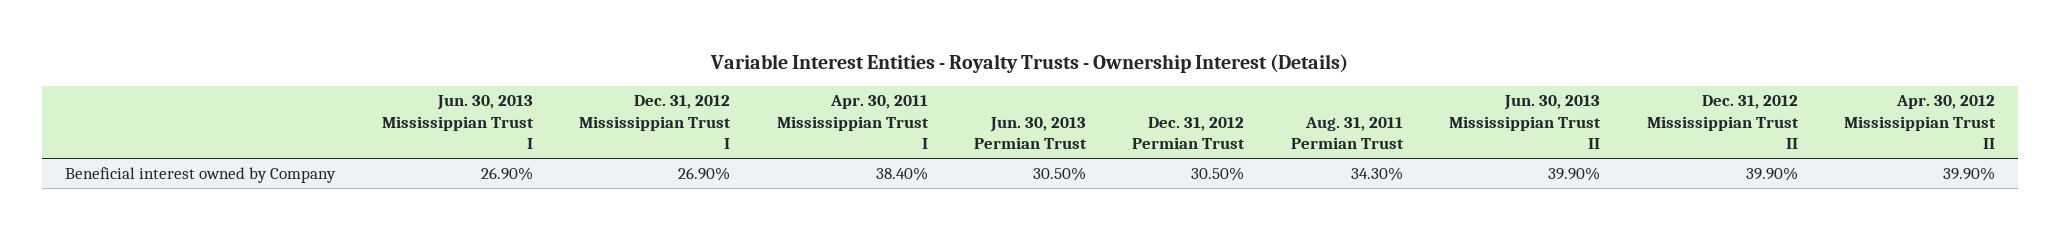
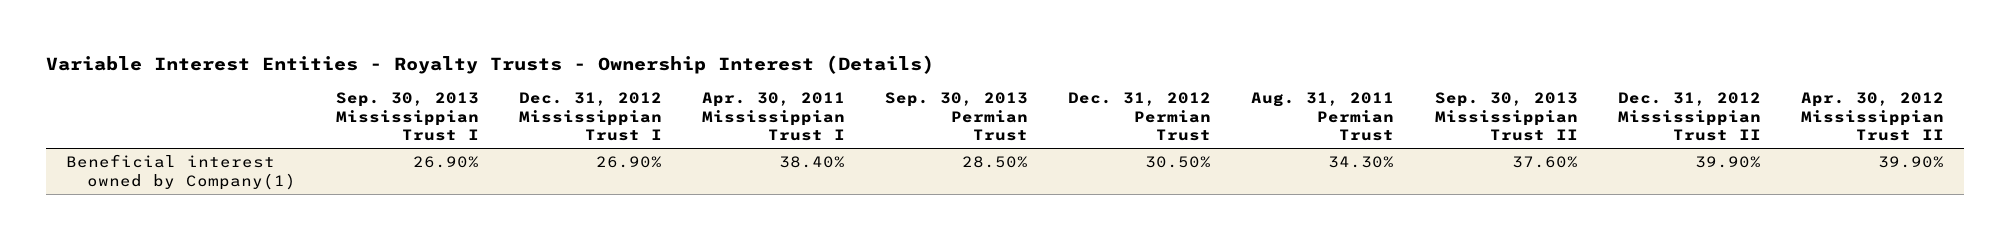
[381,95,534,150] Jun. 30, 2013 Mississippian Trust I -> none
[974,116,1088,150] Jun. 30, 2013 Permian Trust -> none
[1449,95,1602,150] Jun. 30, 2013 Mississippian Trust II -> none
none -> [335,92,479,142] Sep. 30, 2013 Mississippian Trust I
none -> [885,92,1029,142] Sep. 30, 2013 Permian Trust
none -> [1434,92,1578,142] Sep. 30, 2013 Mississippian Trust II
[65,167,337,184] Beneficial interest owned by Company -> [66,154,296,190] Beneficial interest owned by Company(1)

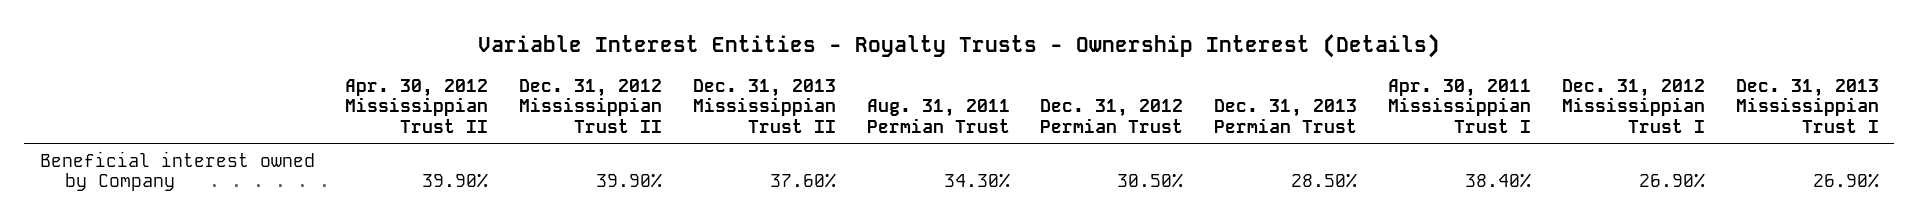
[335,92,479,142] Sep. 30, 2013 Mississippian Trust I -> none
[885,92,1029,142] Sep. 30, 2013 Permian Trust -> none
[1434,92,1578,142] Sep. 30, 2013 Mississippian Trust II -> none
none -> [692,78,836,133] Dec. 31, 2013 Mississippian Trust II
none -> [1214,99,1358,133] Dec. 31, 2013 Permian Trust
none -> [1735,78,1879,133] Dec. 31, 2013 Mississippian Trust I
[66,154,296,190] Beneficial interest owned by Company(1) -> [39,150,315,192] Beneficial interest owned by Company

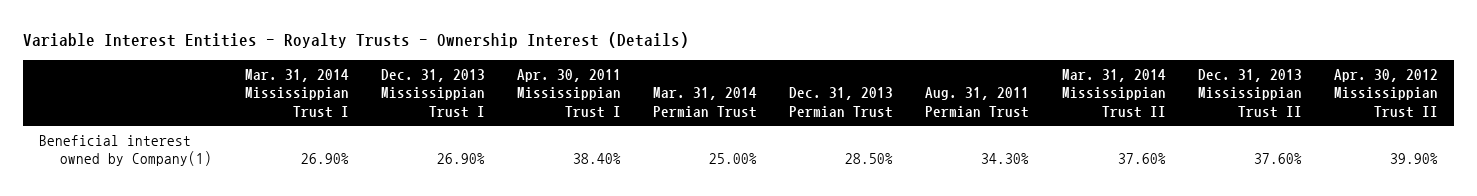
[519,78,663,133] Dec. 31, 2012 Mississippian Trust II -> none
[1040,99,1184,133] Dec. 31, 2012 Permian Trust -> none
[1561,78,1705,133] Dec. 31, 2012 Mississippian Trust I -> none
none -> [244,68,349,118] Mar. 31, 2014 Mississippian Trust I
none -> [653,87,758,118] Mar. 31, 2014 Permian Trust
none -> [1061,68,1166,118] Mar. 31, 2014 Mississippian Trust II
[39,150,315,192] Beneficial interest owned by Company -> [39,135,213,167] Beneficial interest owned by Company(1)

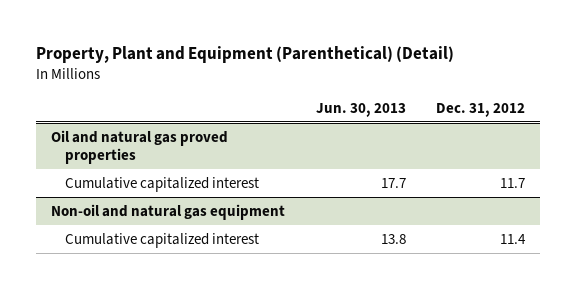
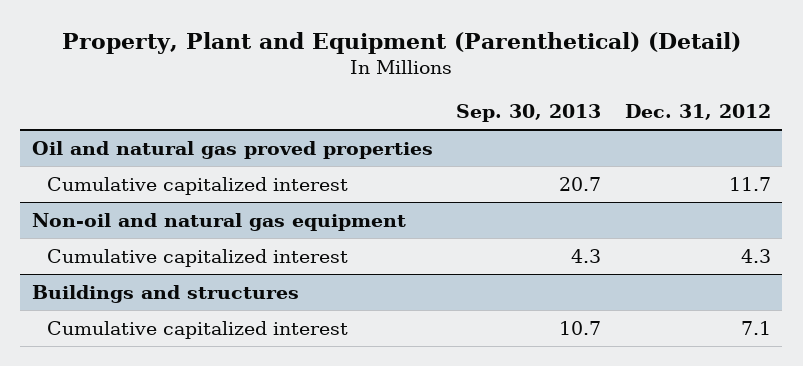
[315,102,406,117] Jun. 30, 2013 -> none
none -> [456,103,602,122] Sep. 30, 2013
[500,234,527,245] 11.4 -> [740,248,771,263] 4.3
none -> [31,284,299,303] Buildings and structures
none -> [47,320,349,339] Cumulative capitalized interest

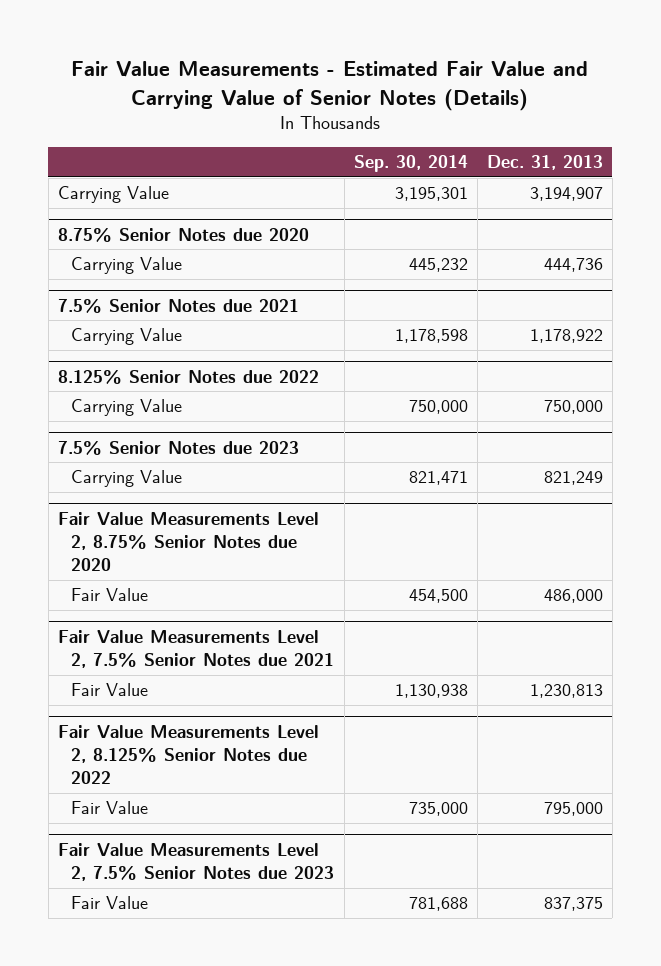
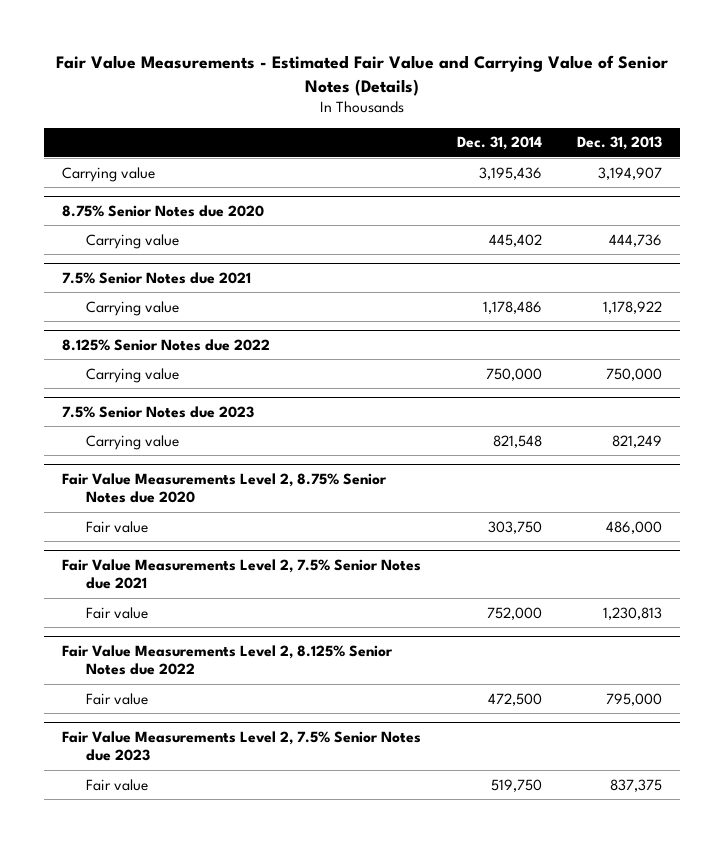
[353,155,468,173] Sep. 30, 2014 -> none
none -> [456,136,542,151] Dec. 31, 2014
[57,186,169,204] Carrying Value -> [62,166,156,182] Carrying value
[71,257,183,275] Carrying Value -> [85,233,179,249] Carrying value
[71,328,183,346] Carrying Value -> [85,300,179,316] Carrying value
[71,399,183,417] Carrying Value -> [85,367,179,383] Carrying value
[71,470,183,488] Carrying Value -> [85,434,179,450] Carrying value
[71,588,149,602] Fair Value -> [85,520,148,533] Fair value
[71,683,149,697] Fair Value -> [85,606,148,619] Fair value
[71,801,149,815] Fair Value -> [85,692,148,705] Fair value
[71,896,149,910] Fair Value -> [85,778,148,791] Fair value

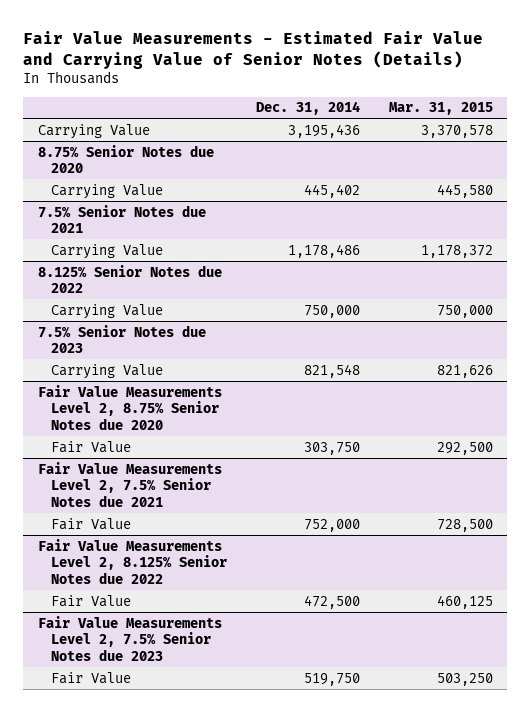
[577,136,663,151] Dec. 31, 2013 -> none
none -> [388,102,493,116] Mar. 31, 2015
[62,166,156,182] Carrying value -> [37,123,150,139] Carrying Value
[85,233,179,249] Carrying value -> [50,183,163,199] Carrying Value
[85,300,179,316] Carrying value -> [50,243,163,259] Carrying Value
[85,367,179,383] Carrying value -> [50,303,163,319] Carrying Value
[85,434,179,450] Carrying value -> [50,363,163,379] Carrying Value
[85,520,148,533] Fair value -> [50,440,131,453] Fair Value
[85,606,148,619] Fair value -> [50,517,131,530] Fair Value
[85,692,148,705] Fair value -> [50,594,131,607] Fair Value
[85,778,148,791] Fair value -> [50,671,131,684] Fair Value

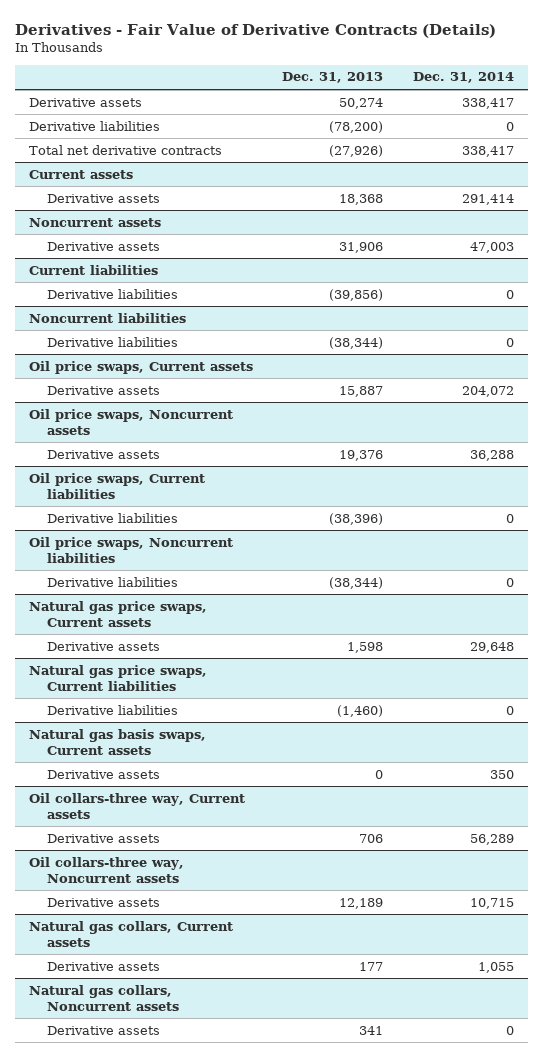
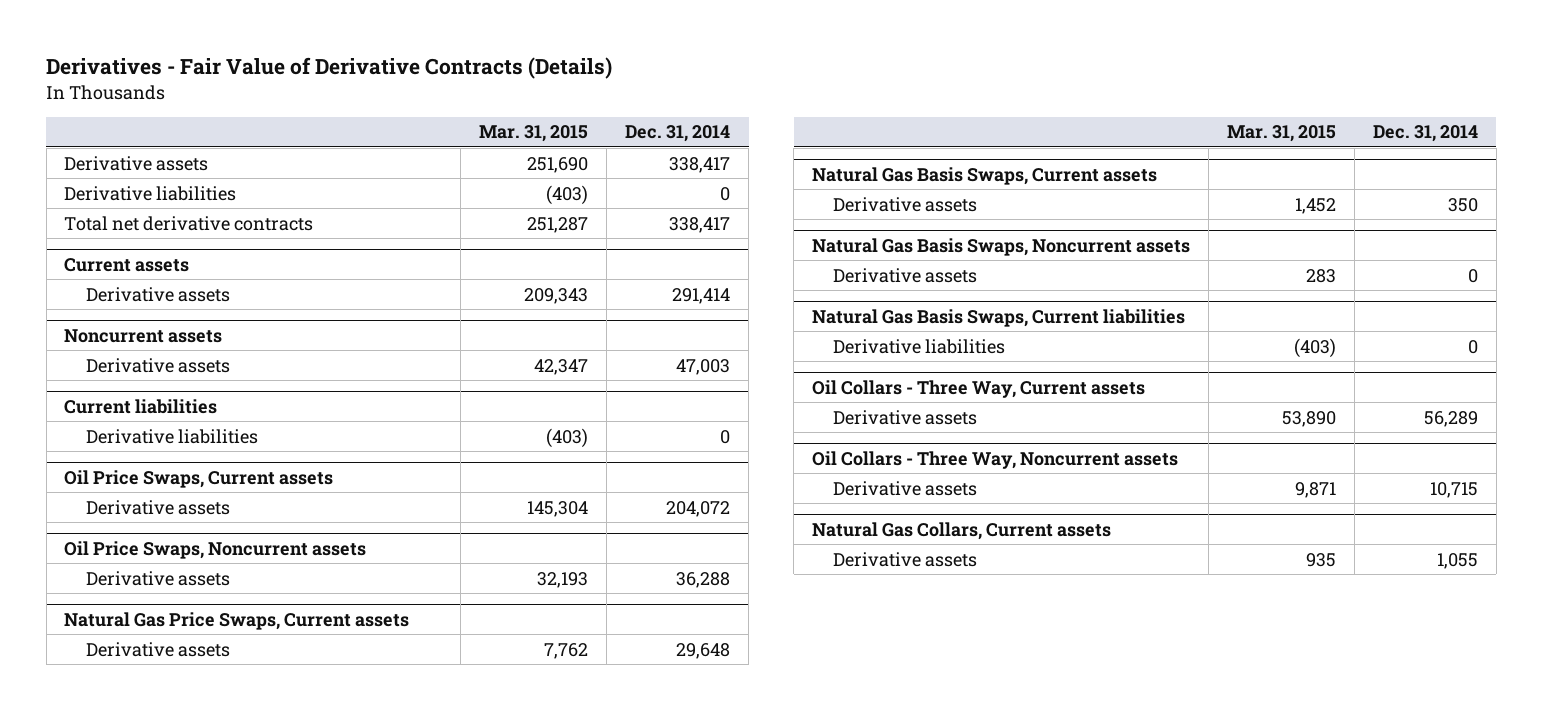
[282,72,384,84] Dec. 31, 2013 -> none
none -> [479,125,589,143] Mar. 31, 2015
[29,312,187,323] Noncurrent liabilities -> none
[47,336,179,347] Derivative liabilities -> none
[29,360,254,374] Oil price swaps, Current assets -> [64,469,334,488] Oil Price Swaps, Current assets
[29,408,234,435] Oil price swaps, Noncurrent assets -> [64,540,367,559] Oil Price Swaps, Noncurrent assets
[29,472,206,499] Oil price swaps, Current liabilities -> none
[47,512,179,523] Derivative liabilities -> none
[29,536,234,563] Oil price swaps, Noncurrent liabilities -> none
[47,576,179,587] Derivative liabilities -> none
[29,600,208,627] Natural gas price swaps, Current assets -> [64,611,410,630] Natural Gas Price Swaps, Current assets
[29,664,208,691] Natural gas price swaps, Current liabilities -> none
[47,704,179,715] Derivative liabilities -> none
[29,728,207,755] Natural gas basis swaps, Current assets -> [812,166,1158,185] Natural Gas Basis Swaps, Current assets
none -> [812,237,1191,256] Natural Gas Basis Swaps, Noncurrent assets
none -> [833,267,978,283] Derivative assets
none -> [812,308,1186,327] Natural Gas Basis Swaps, Current liabilities
none -> [833,338,1006,354] Derivative liabilities
[29,792,246,819] Oil collars-three way, Current assets -> [812,379,1146,398] Oil Collars - Three Way, Current assets
[29,856,185,883] Oil collars-three way, Noncurrent assets -> [812,450,1179,469] Oil Collars - Three Way, Noncurrent assets
[29,920,234,947] Natural gas collars, Current assets -> [812,521,1112,540] Natural Gas Collars, Current assets
[29,984,180,1011] Natural gas collars, Noncurrent assets -> none
[47,1025,161,1035] Derivative assets -> none

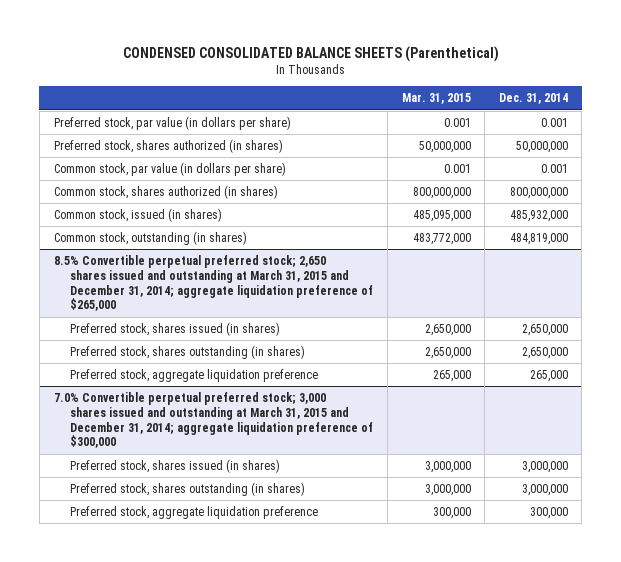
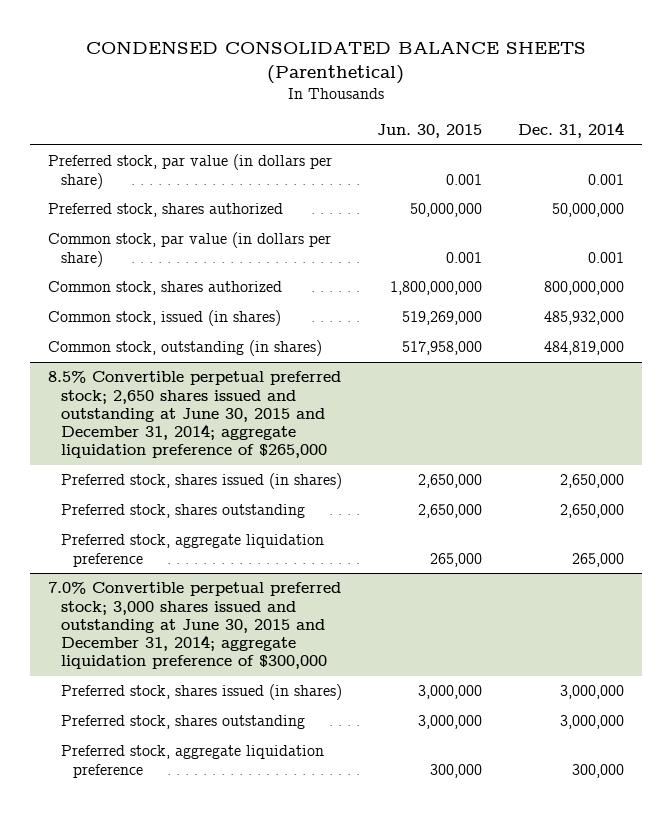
[401,93,471,105] Mar. 31, 2015 -> none
none -> [377,124,483,139] Jun. 30, 2015
[53,138,283,153] Preferred stock, shares authorized (in shares) -> [48,203,284,218] Preferred stock, shares authorized
[53,184,278,199] Common stock, shares authorized (in shares) -> [48,281,283,296] Common stock, shares authorized
[53,254,374,312] 8.5% Convertible perpetual preferred stock; 2,650 shares issued and outstanding at March 31, 2015 and December 31, 2014; aggregate liquidation preference of $265,000 -> [48,371,342,459] 8.5% Convertible perpetual preferred stock; 2,650 shares issued and outstanding at June 30, 2015 and December 31, 2014; aggregate liquidation preference of $265,000
[70,344,306,359] Preferred stock, shares outstanding (in shares) -> [60,504,305,519] Preferred stock, shares outstanding
[53,391,374,449] 7.0% Convertible perpetual preferred stock; 3,000 shares issued and outstanding at March 31, 2015 and December 31, 2014; aggregate liquidation preference of $300,000 -> [48,582,342,670] 7.0% Convertible perpetual preferred stock; 3,000 shares issued and outstanding at June 30, 2015 and December 31, 2014; aggregate liquidation preference of $300,000
[70,481,306,496] Preferred stock, shares outstanding (in shares) -> [60,715,305,730] Preferred stock, shares outstanding

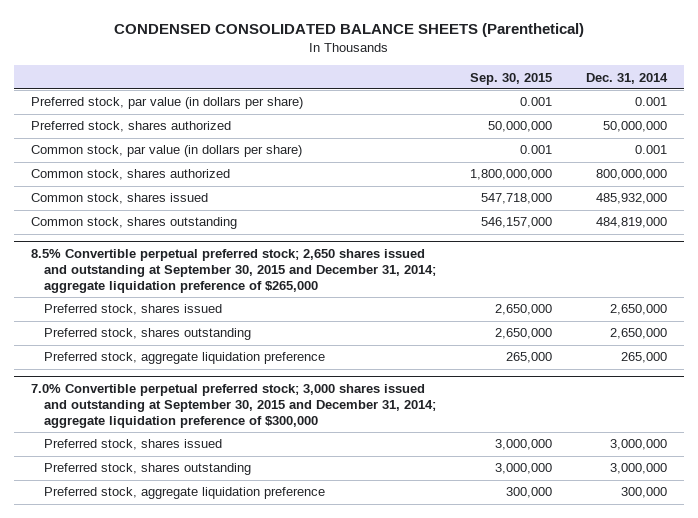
[377,124,483,139] Jun. 30, 2015 -> none
none -> [470,72,553,85] Sep. 30, 2015
[48,310,282,327] Common stock, issued (in shares) -> [31,193,209,205] Common stock, shares issued
[48,340,323,357] Common stock, outstanding (in shares) -> [31,217,238,230] Common stock, shares outstanding
[48,371,342,459] 8.5% Convertible perpetual preferred stock; 2,650 shares issued and outstanding at June 30, 2015 and December 31, 2014; aggregate liquidation preference of $265,000 -> [31,249,437,293] 8.5% Convertible perpetual preferred stock; 2,650 shares issued and outstanding at September 30, 2015 and December 31, 2014; aggregate liquidation preference of $265,000
[60,473,342,490] Preferred stock, shares issued (in shares) -> [44,304,223,316] Preferred stock, shares issued
[48,582,342,670] 7.0% Convertible perpetual preferred stock; 3,000 shares issued and outstanding at June 30, 2015 and December 31, 2014; aggregate liquidation preference of $300,000 -> [31,384,437,428] 7.0% Convertible perpetual preferred stock; 3,000 shares issued and outstanding at September 30, 2015 and December 31, 2014; aggregate liquidation preference of $300,000
[60,684,342,701] Preferred stock, shares issued (in shares) -> [44,439,223,451] Preferred stock, shares issued

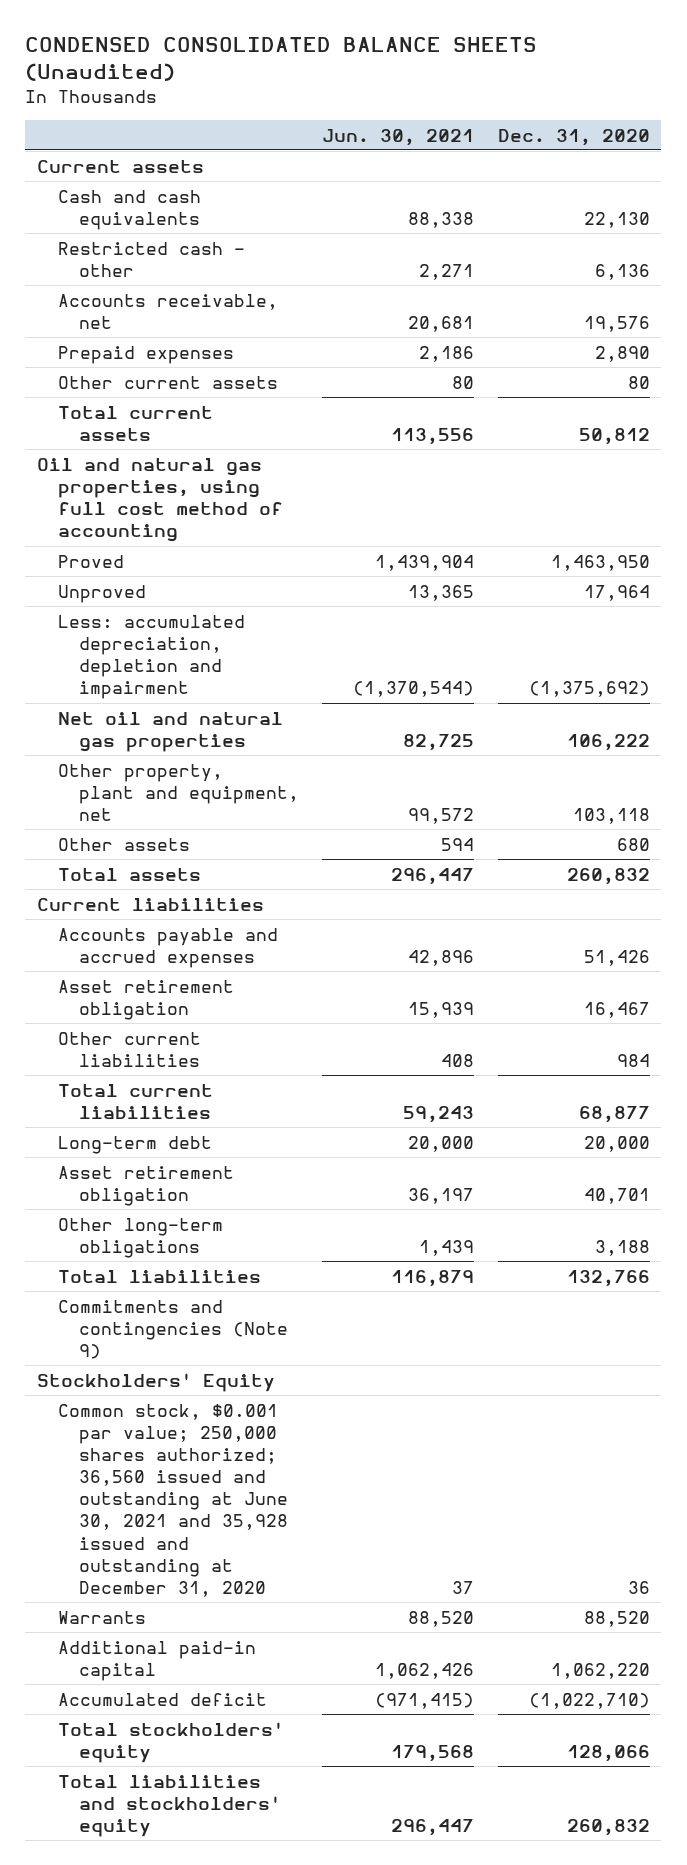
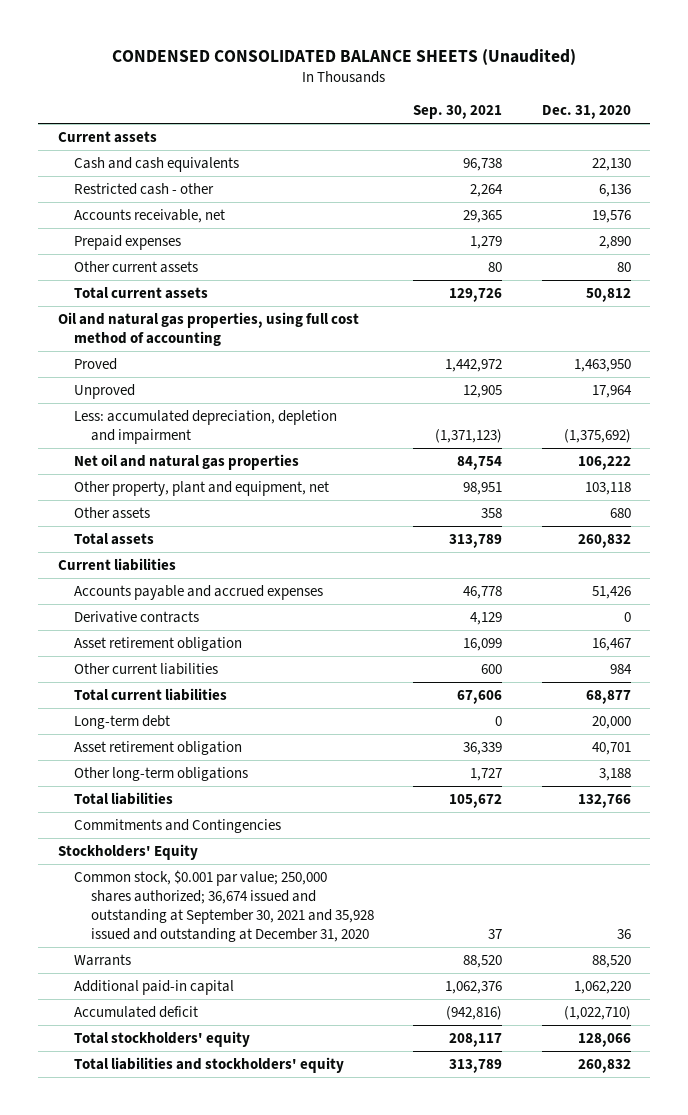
[322,128,475,146] Jun. 30, 2021 -> none
none -> [413,105,503,120] Sep. 30, 2021
none -> [74,610,200,623] Derivative contracts
[57,1299,288,1359] Commitments and contingencies (Note 9) -> [74,818,282,833] Commitments and Contingencies
[57,1403,288,1598] Common stock, $0.001 par value; 250,000 shares authorized; 36,560 issued and outstanding at June 30, 2021 and 35,928 issued and outstanding at December 31, 2020 -> [74,869,375,942] Common stock, $0.001 par value; 250,000 shares authorized; 36,674 issued and outstanding at September 30, 2021 and 35,928 issued and outstanding at December 31, 2020

